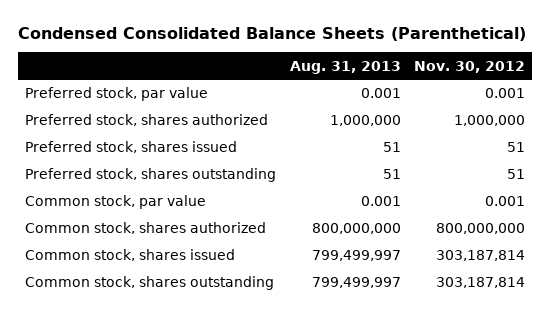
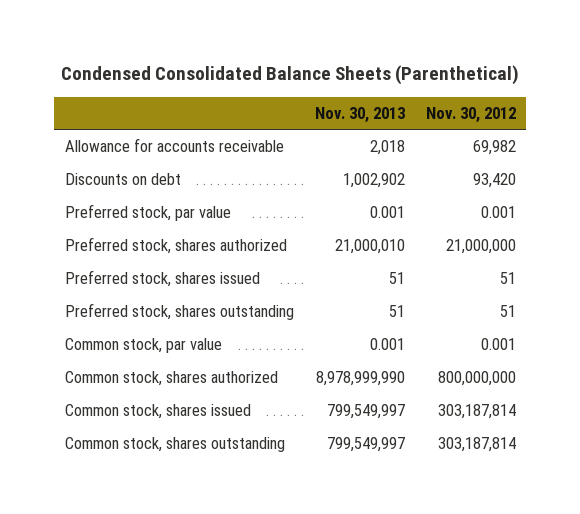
[289,60,401,74] Aug. 31, 2013 -> none
none -> [314,106,405,123] Nov. 30, 2013
none -> [64,138,284,153] Allowance for accounts receivable
none -> [64,173,181,186] Discounts on debt
[454,115,526,127] 1,000,000 -> [445,239,516,255] 21,000,000

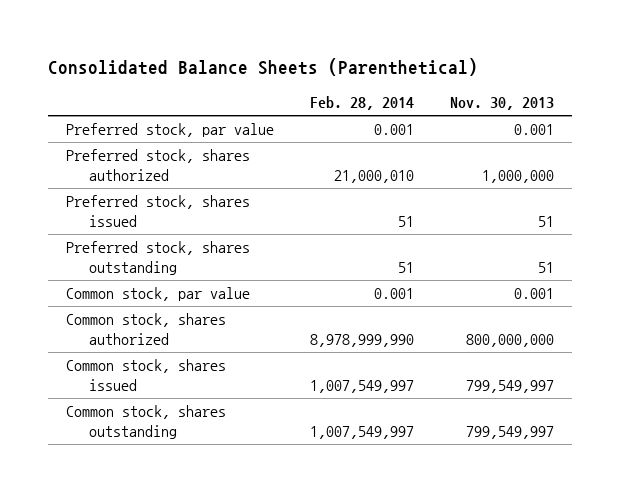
[61,65,520,86] Condensed Consolidated Balance Sheets (Parenthetical) -> [48,58,479,77] Consolidated Balance Sheets (Parenthetical)
[425,106,516,123] Nov. 30, 2012 -> none
none -> [309,96,414,111] Feb. 28, 2014
[64,138,284,153] Allowance for accounts receivable -> none
[64,173,181,186] Discounts on debt -> none
[334,239,405,255] 21,000,010 -> [481,169,554,183] 1,000,000
[315,371,405,387] 8,978,999,990 -> [465,333,554,347] 800,000,000

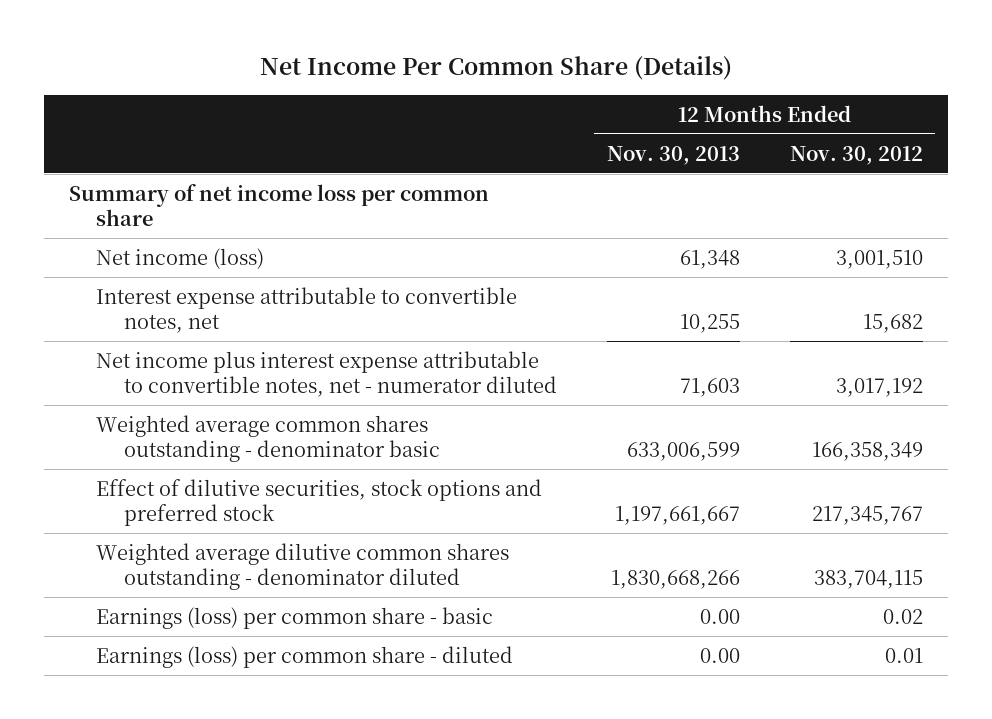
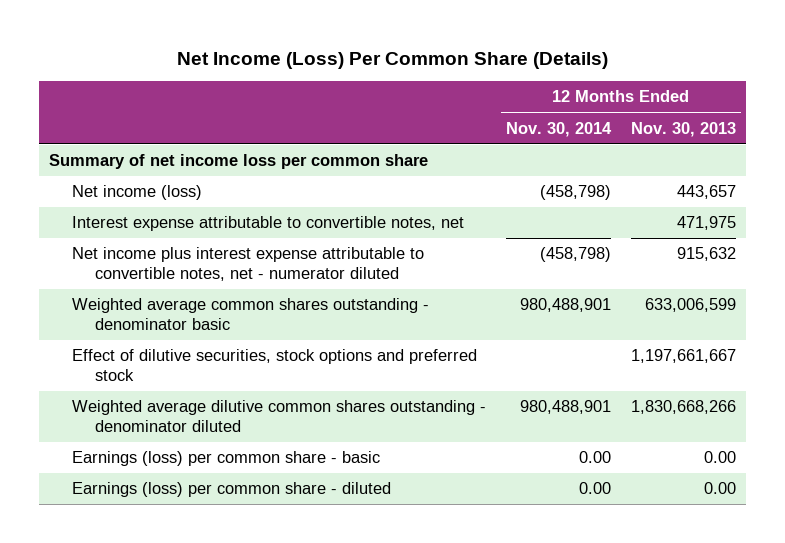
[259,56,732,81] Net Income Per Common Share (Details) -> [176,51,608,69] Net Income (Loss) Per Common Share (Details)
[789,145,923,165] Nov. 30, 2012 -> none
none -> [506,121,613,137] Nov. 30, 2014
[679,249,740,269] 61,348 -> [677,185,737,200] 443,657
[679,314,740,334] 10,255 -> [677,216,737,231] 471,975
[679,378,740,398] 71,603 -> [677,247,737,262] 915,632

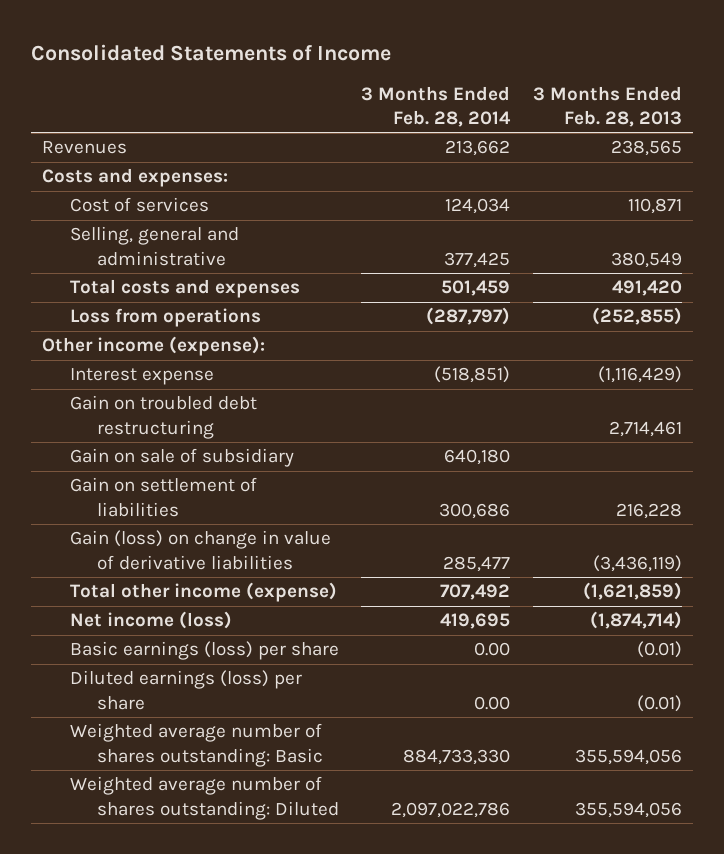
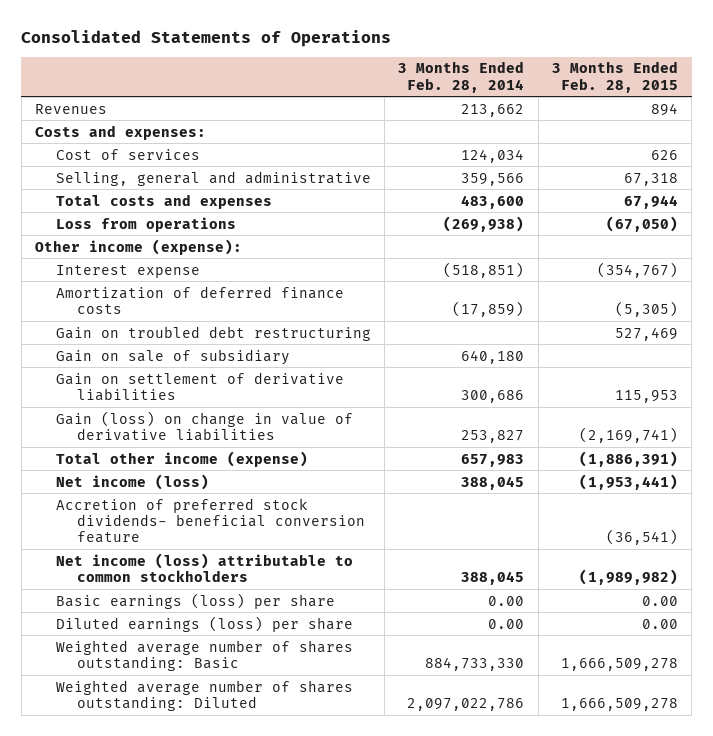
[30,44,391,62] Consolidated Statements of Income -> [21,29,392,47] Consolidated Statements of Operations
[532,85,682,127] 3 Months Ended Feb. 28, 2013 -> none
none -> [551,61,678,93] 3 Months Ended Feb. 28, 2015
[444,251,511,268] 377,425 -> [461,172,525,186] 359,566
[441,280,511,297] 501,459 -> [461,194,525,209] 483,600
[426,307,511,326] (287,797) -> [443,215,525,232] (269,938)
none -> [55,285,344,314] Amortization of deferred finance costs
[69,477,257,517] Gain on settlement of liabilities -> [55,371,344,401] Gain on settlement of derivative liabilities
[443,555,511,572] 285,477 -> [461,429,525,443] 253,827
[440,584,511,601] 707,492 -> [461,453,525,467] 657,983
[440,613,511,630] 419,695 -> [461,475,525,490] 388,045
none -> [55,497,365,544] Accretion of preferred stock dividends- beneficial conversion feature
none -> [55,552,353,582] Net income (loss) attributable to common stockholders

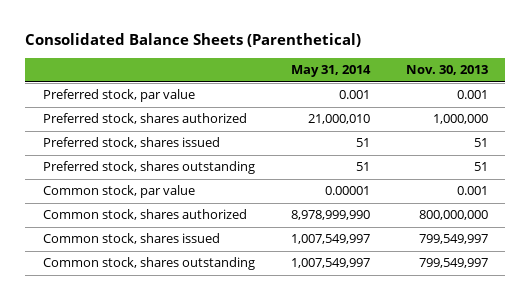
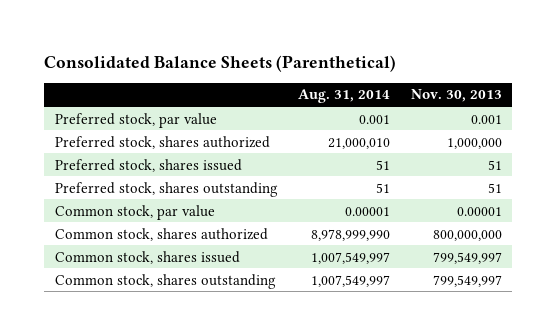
[290,65,371,78] May 31, 2014 -> none
none -> [298,89,391,104] Aug. 31, 2014
[456,186,488,196] 0.001 -> [457,206,503,216] 0.00001

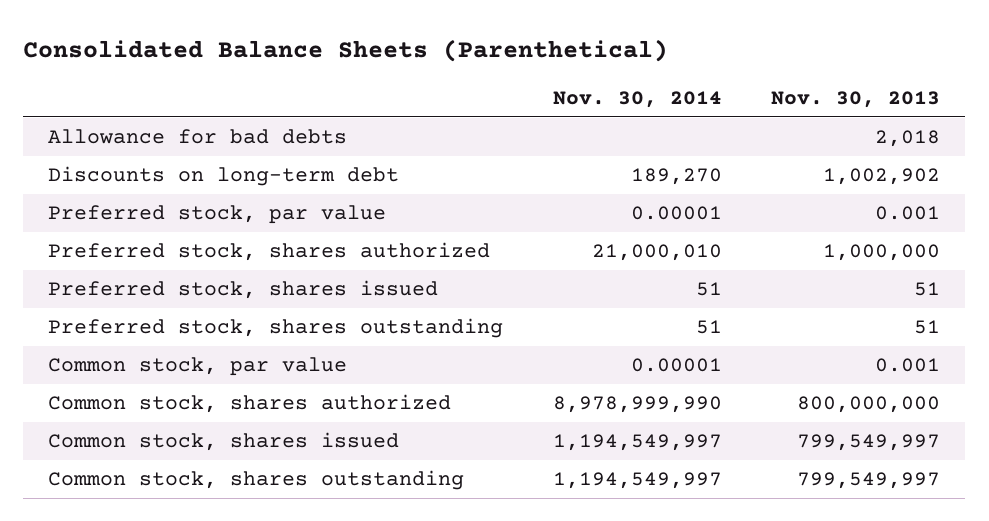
[298,89,391,104] Aug. 31, 2014 -> none
none -> [552,91,722,109] Nov. 30, 2014
none -> [48,129,348,145] Allowance for bad debts
none -> [48,166,400,187] Discounts on long-term debt
[457,206,503,216] 0.00001 -> [875,358,941,373] 0.001

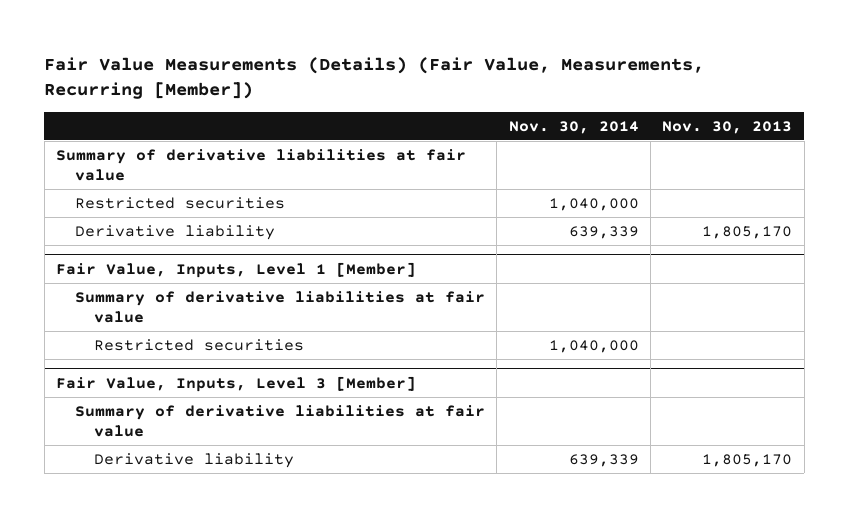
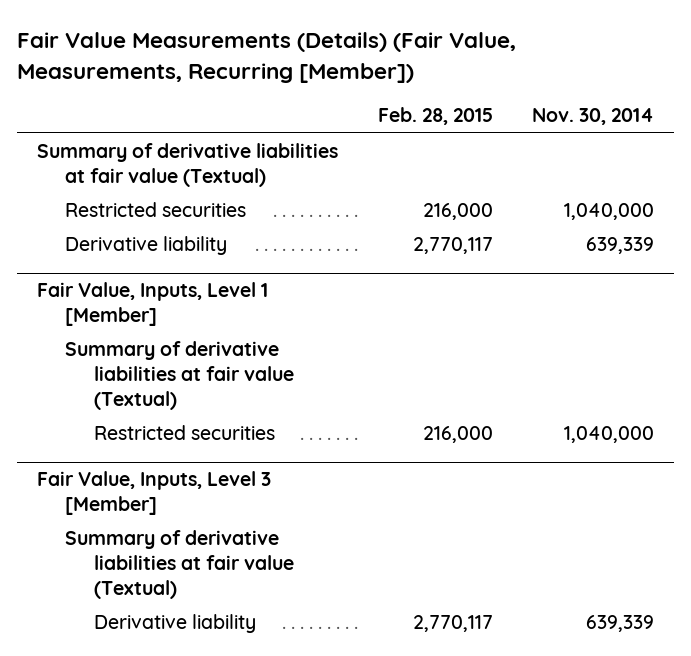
[662,120,793,134] Nov. 30, 2013 -> none
none -> [377,107,493,126] Feb. 28, 2015
[55,148,466,181] Summary of derivative liabilities at fair value -> [37,143,339,187] Summary of derivative liabilities at fair value (Textual)
[74,290,485,323] Summary of derivative liabilities at fair value -> [65,341,294,410] Summary of derivative liabilities at fair value (Textual)
[74,404,485,437] Summary of derivative liabilities at fair value -> [65,530,294,599] Summary of derivative liabilities at fair value (Textual)

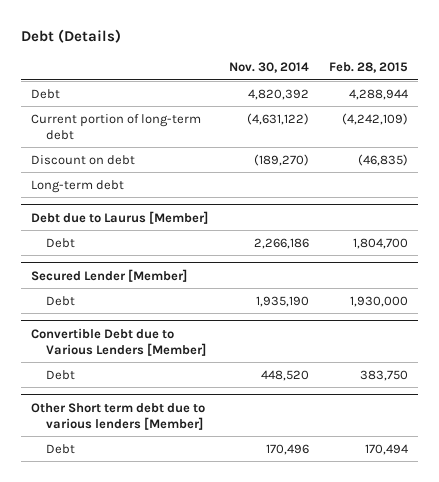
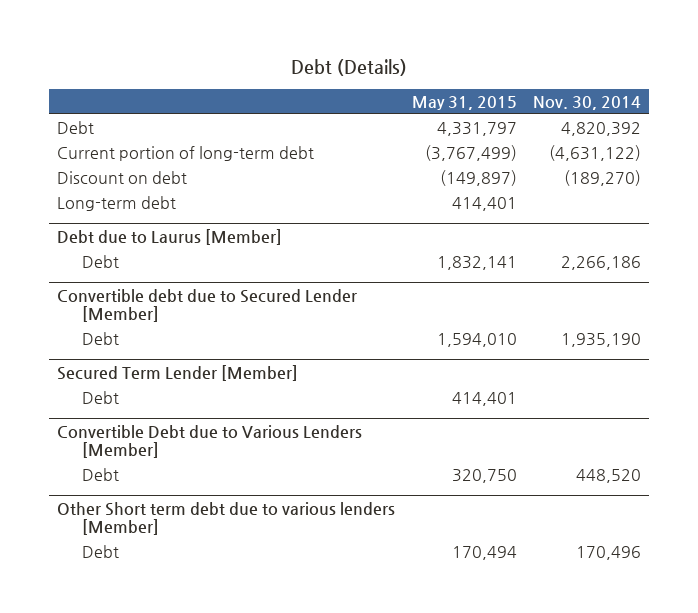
[329,62,409,74] Feb. 28, 2015 -> none
none -> [411,95,517,110] May 31, 2015
[31,268,188,282] Secured Lender [Member] -> [57,288,358,322] Convertible debt due to Secured Lender [Member]
none -> [57,364,299,381] Secured Term Lender [Member]
none -> [81,390,119,404] Debt

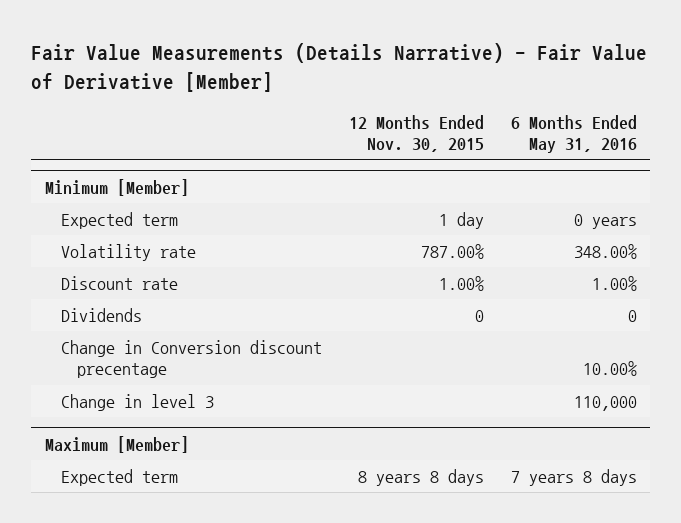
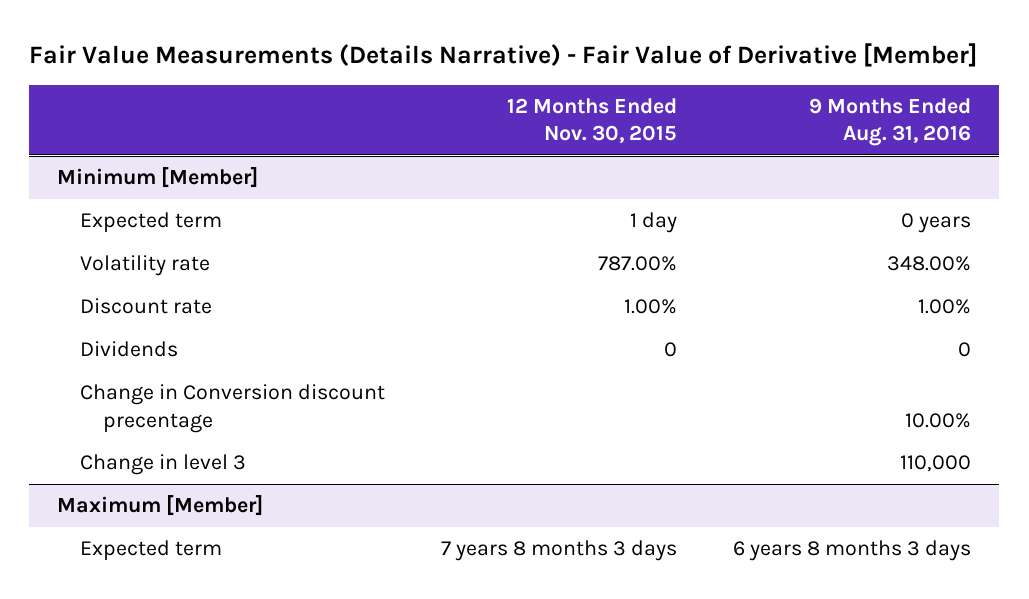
[510,114,637,154] 6 Months Ended May 31, 2016 -> none
none -> [809,97,972,147] 9 Months Ended Aug. 31, 2016
[357,469,484,487] 8 years 8 days -> [441,540,678,562] 7 years 8 months 3 days

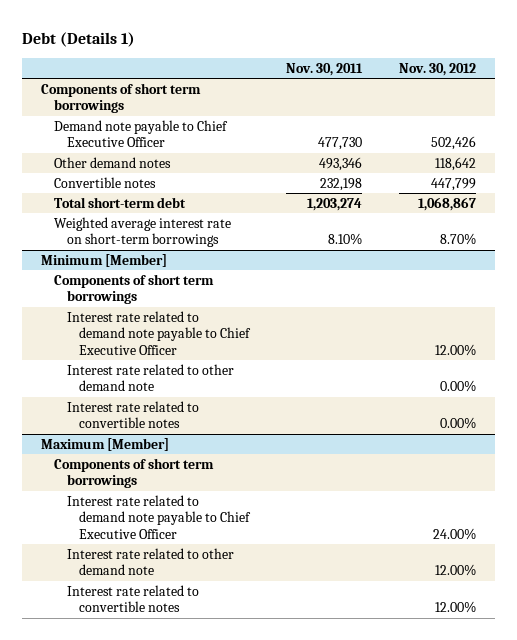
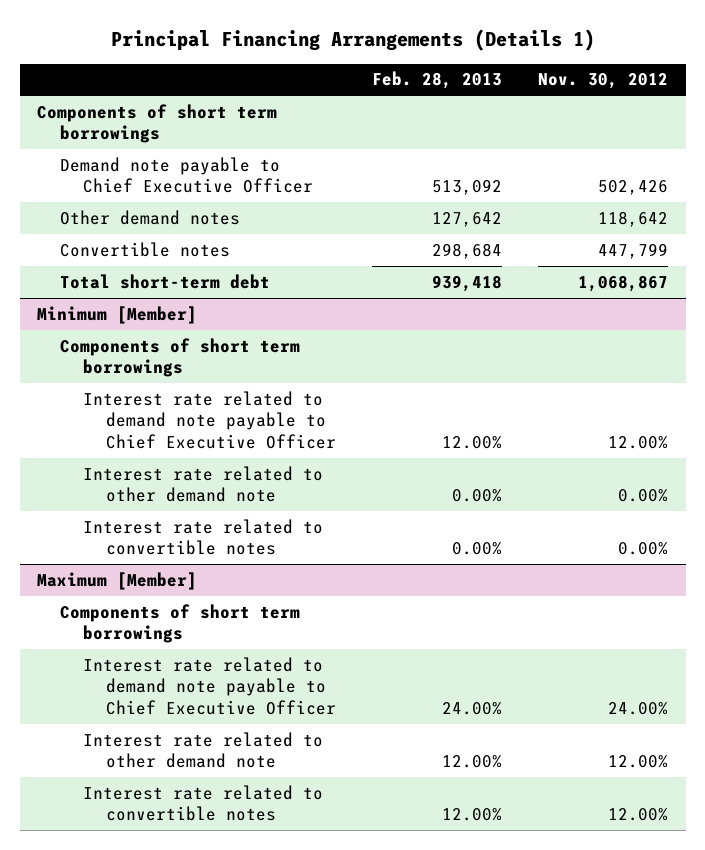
[22,32,136,48] Debt (Details 1) -> [110,29,595,52] Principal Financing Arrangements (Details 1)
[286,63,364,77] Nov. 30, 2011 -> none
none -> [372,71,503,90] Feb. 28, 2013
[53,216,231,248] Weighted average interest rate on short-term borrowings -> none

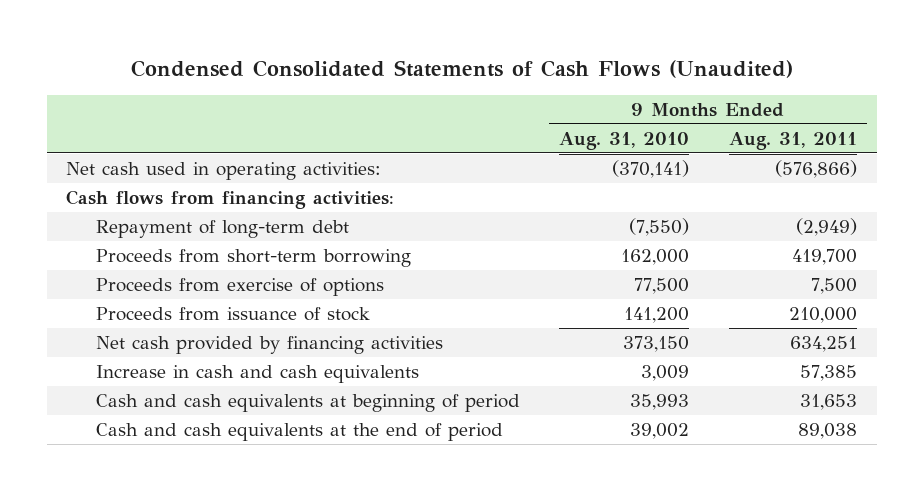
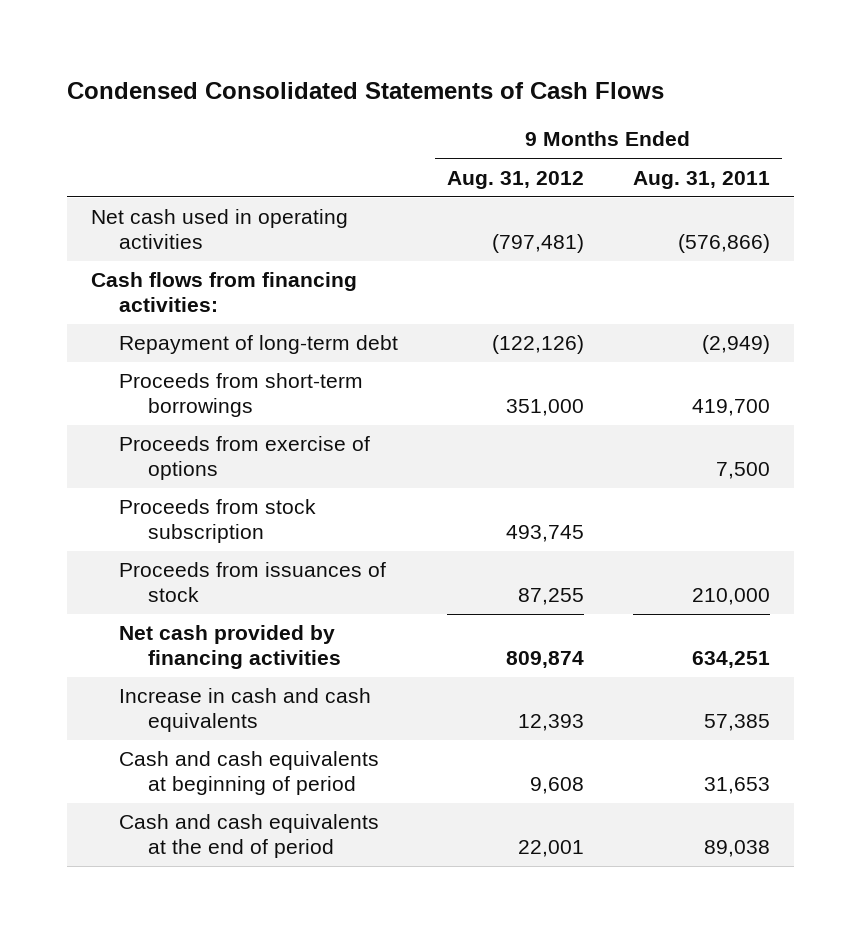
[130,59,793,78] Condensed Consolidated Statements of Cash Flows (Unaudited) -> [66,81,664,99] Condensed Consolidated Statements of Cash Flows
[559,131,690,150] Aug. 31, 2010 -> none
none -> [446,170,584,189] Aug. 31, 2012
[66,161,382,180] Net cash used in operating activities: -> [90,209,348,249] Net cash used in operating activities
[95,248,411,267] Proceeds from short-term borrowing -> [119,373,364,417] Proceeds from short-term borrowings
none -> [119,499,317,543] Proceeds from stock subscription
[95,306,370,321] Proceeds from issuance of stock -> [119,562,387,602] Proceeds from issuances of stock

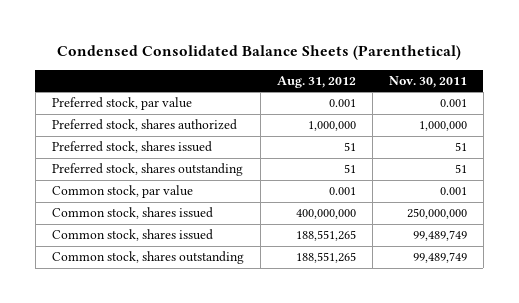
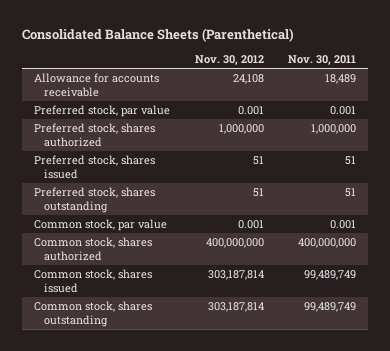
[57,45,462,61] Condensed Consolidated Balance Sheets (Parenthetical) -> [21,28,294,43] Consolidated Balance Sheets (Parenthetical)
[276,75,356,88] Aug. 31, 2012 -> none
none -> [194,55,264,66] Nov. 30, 2012
none -> [34,72,160,98] Allowance for accounts receivable
[51,207,213,220] Common stock, shares issued -> [34,236,153,262] Common stock, shares authorized
[406,208,467,220] 250,000,000 -> [297,237,356,248] 400,000,000

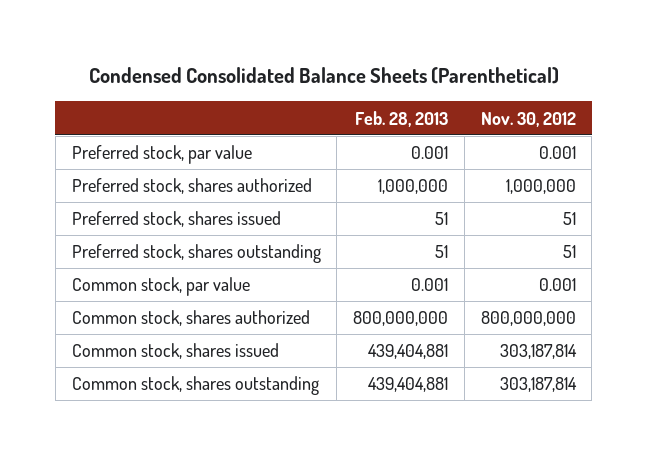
[21,28,294,43] Consolidated Balance Sheets (Parenthetical) -> [88,67,559,85] Condensed Consolidated Balance Sheets (Parenthetical)
[287,55,356,66] Nov. 30, 2011 -> none
none -> [355,110,449,127] Feb. 28, 2013
[34,72,160,98] Allowance for accounts receivable -> none
[205,237,264,248] 400,000,000 -> [480,311,576,327] 800,000,000

